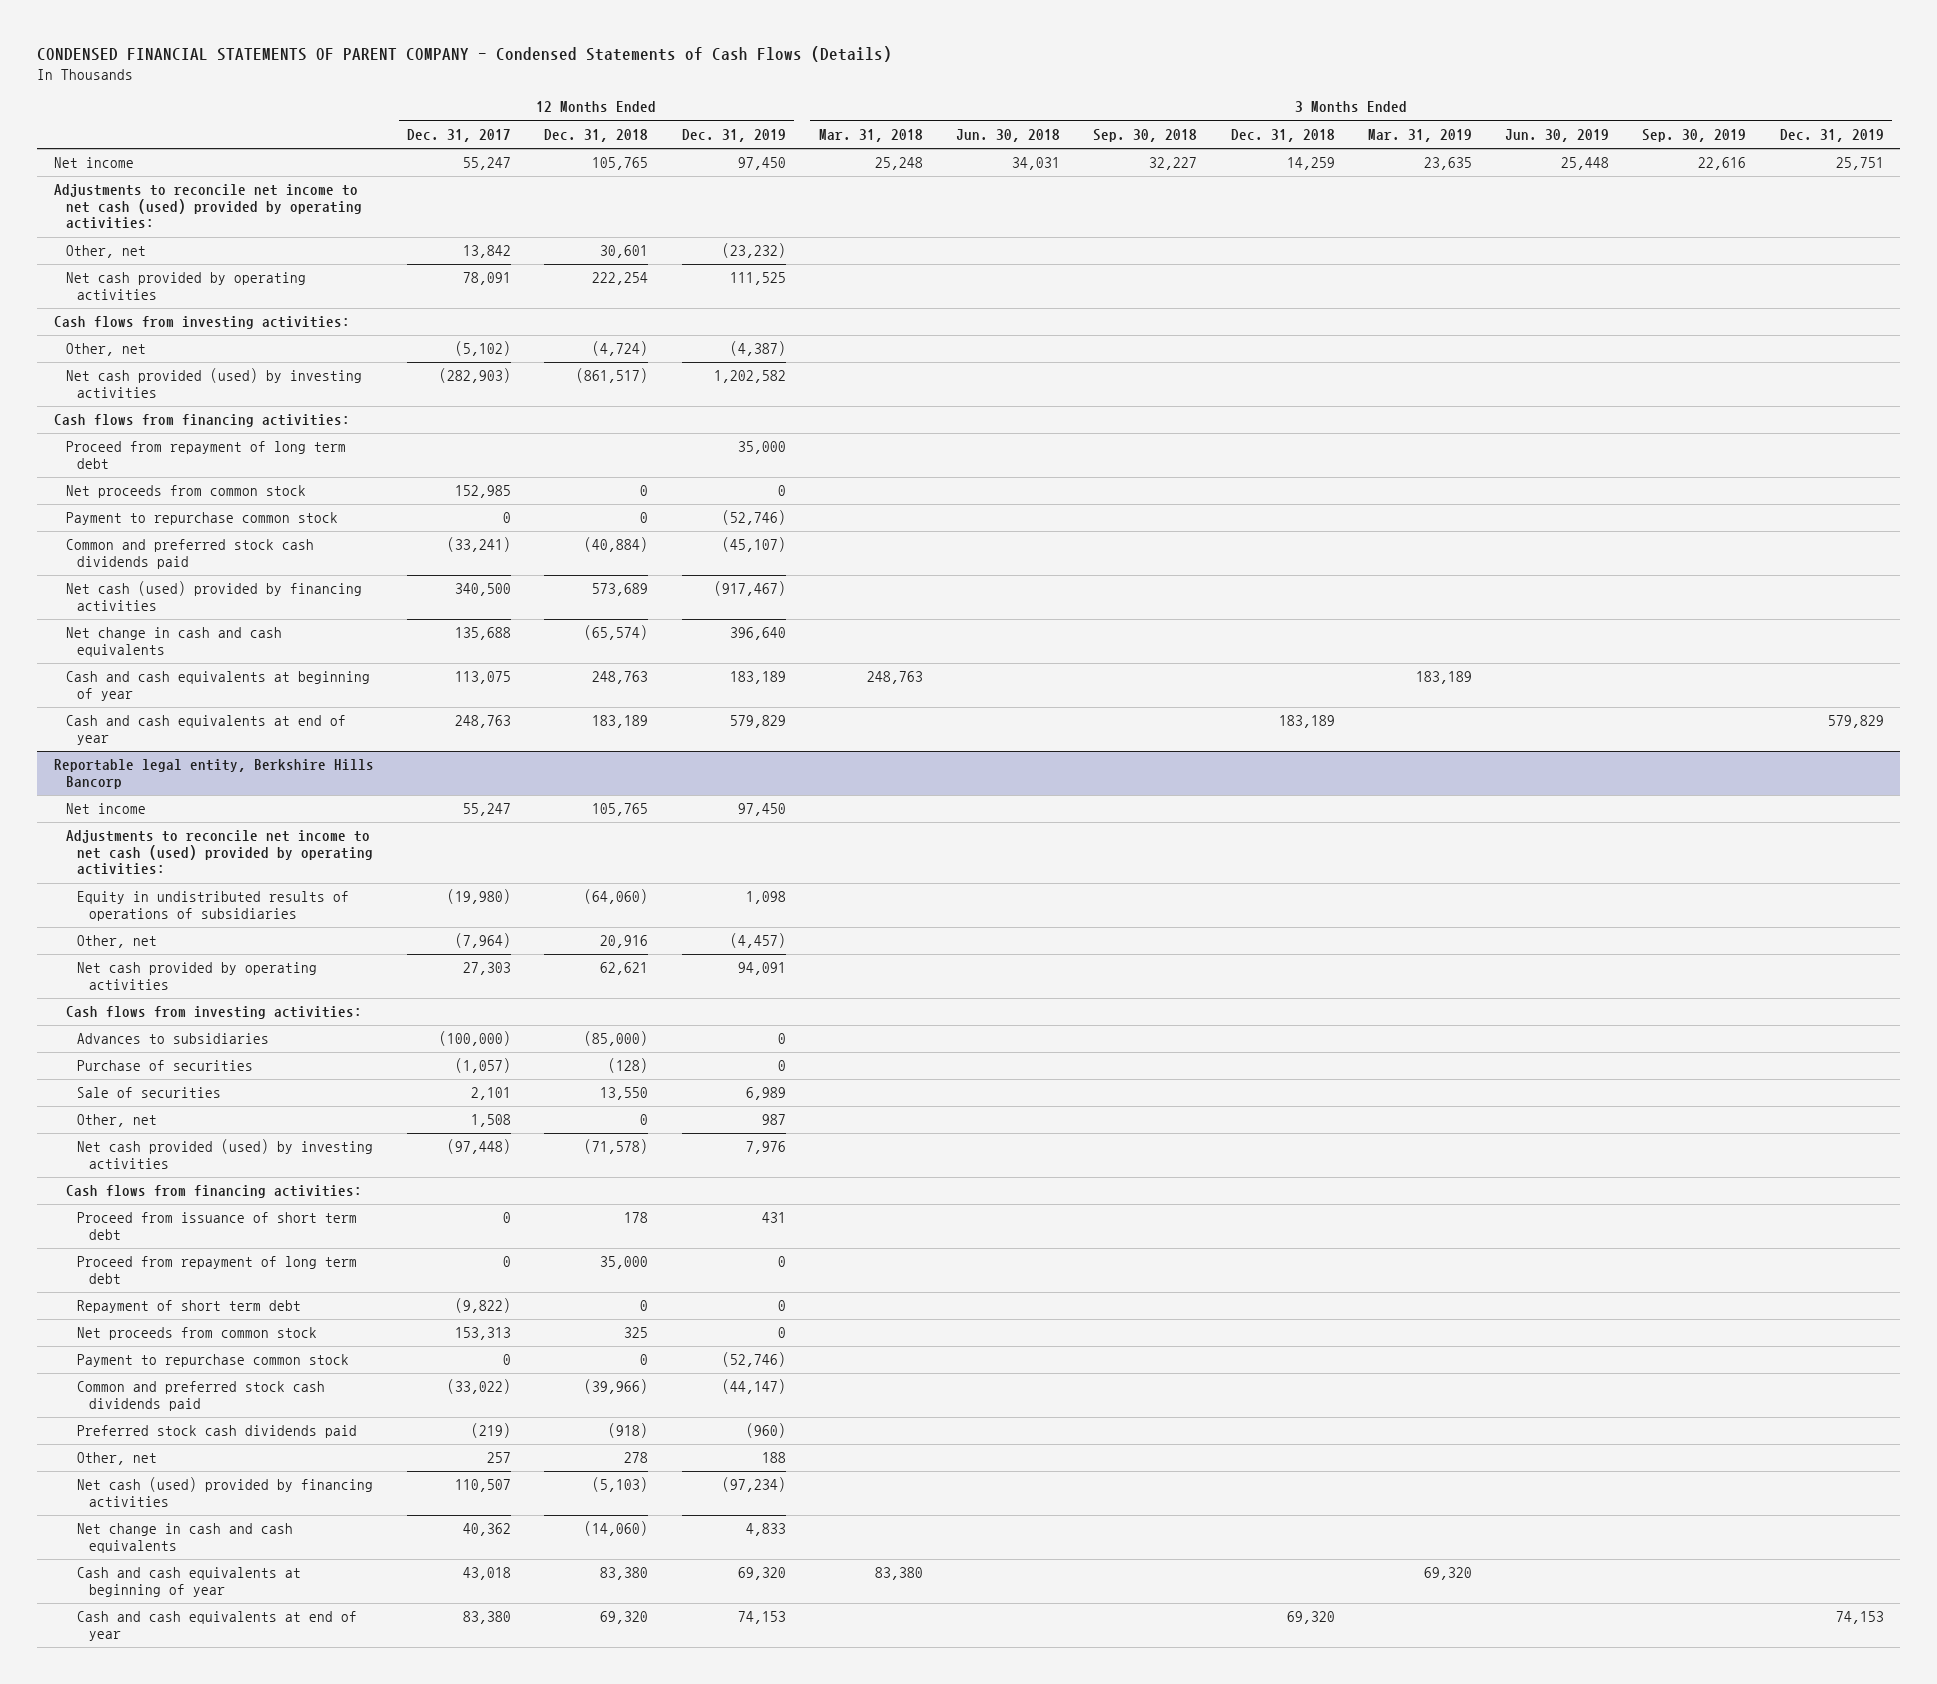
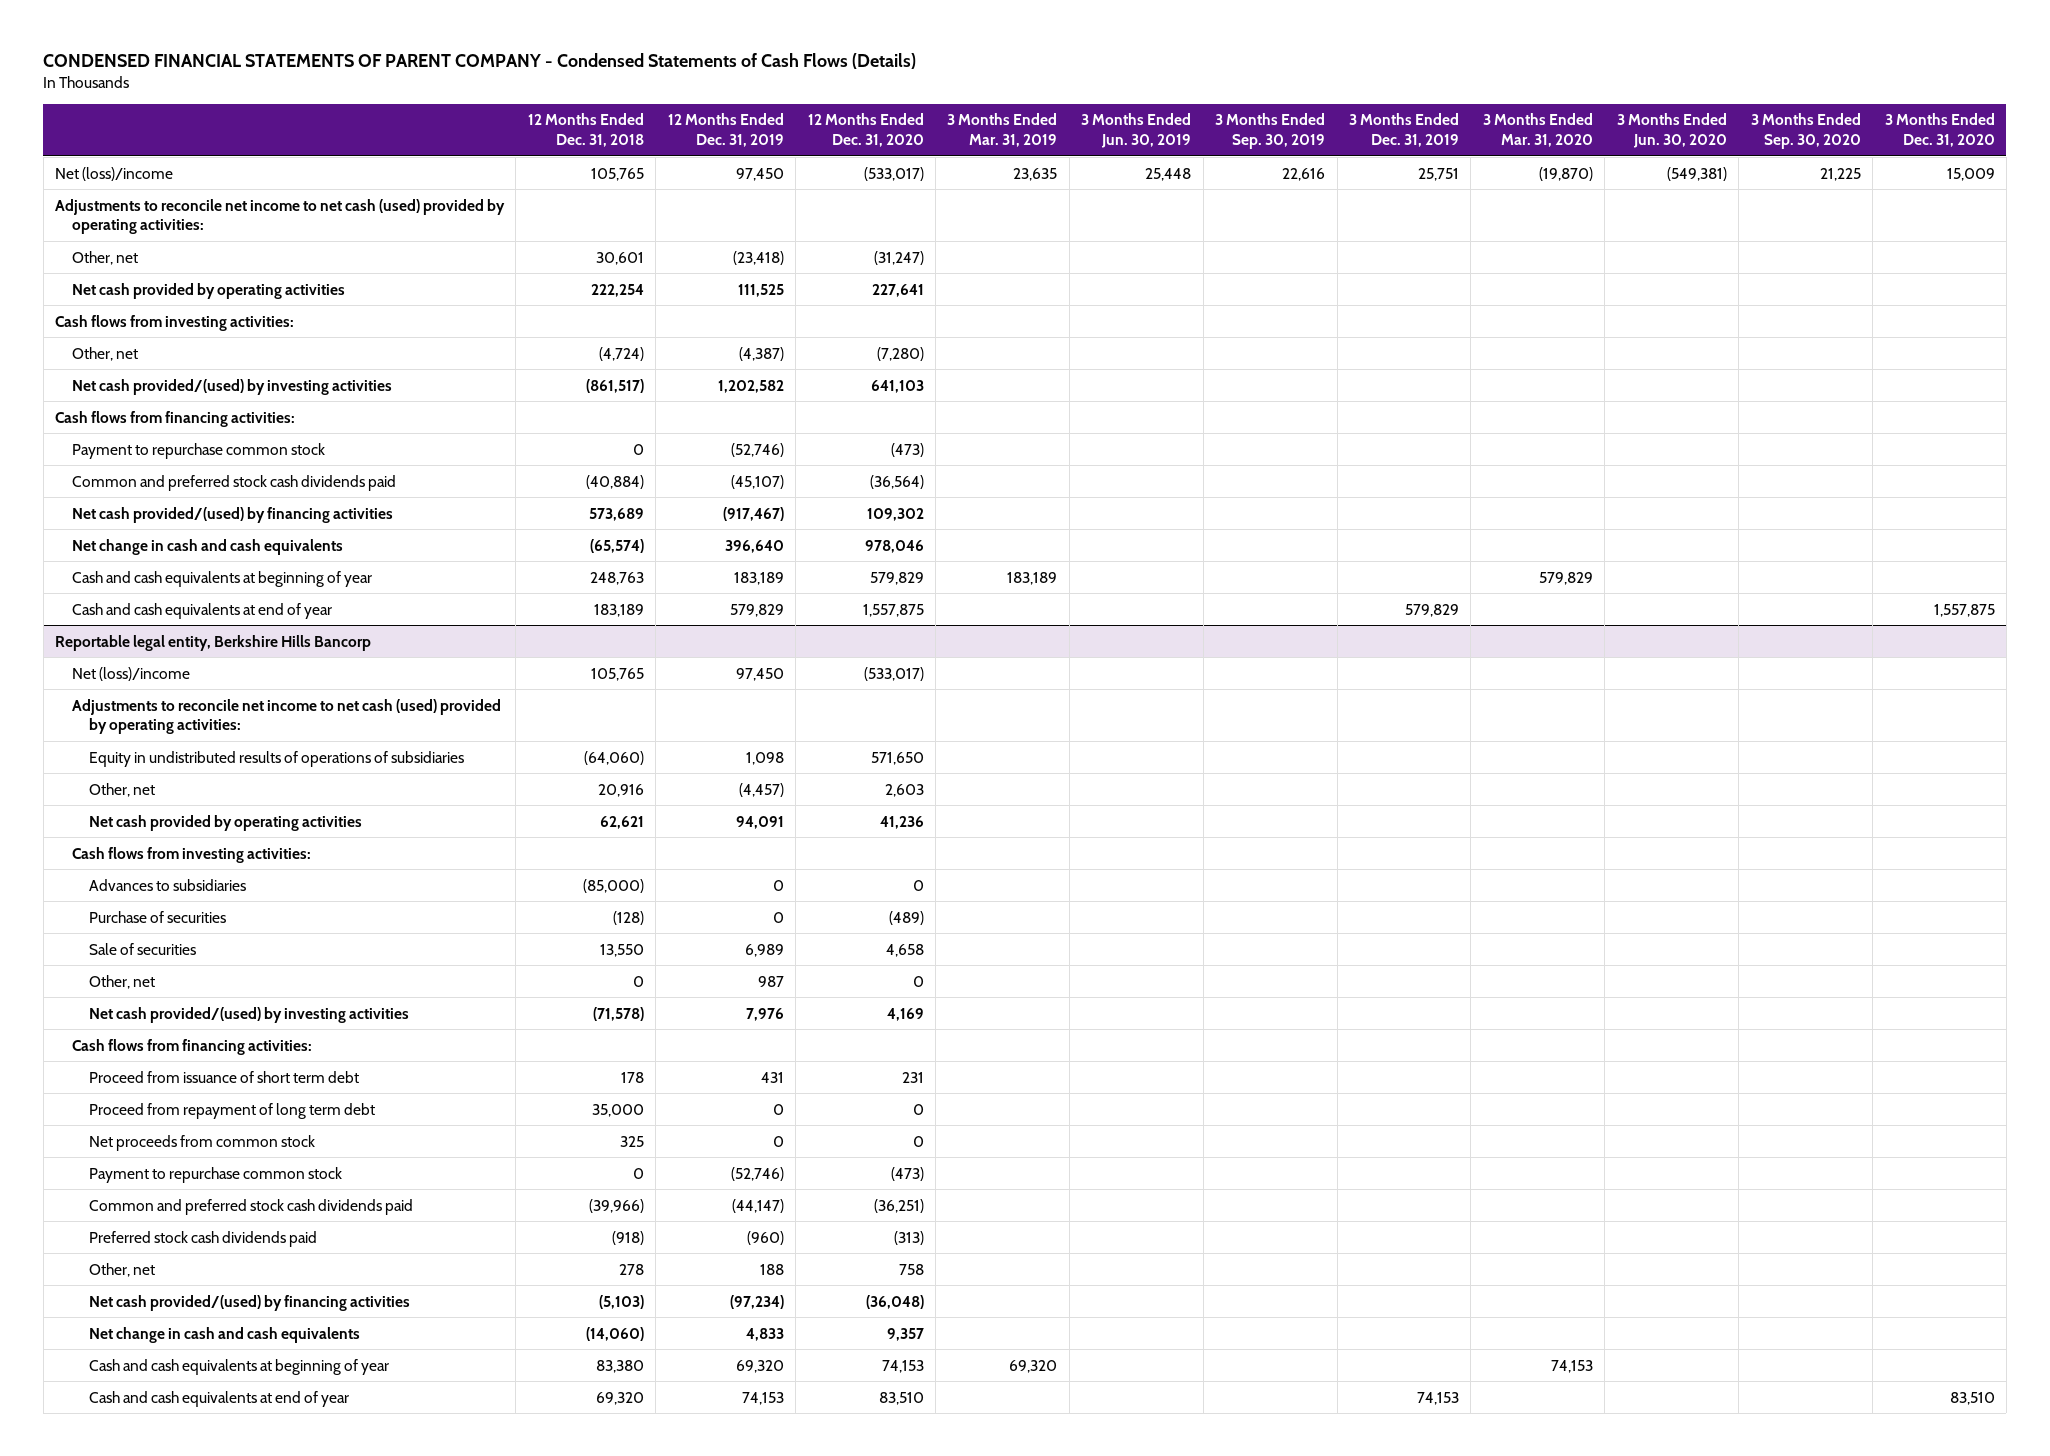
[406,128,511,142] Dec. 31, 2017 -> none
[818,128,923,142] Mar. 31, 2018 -> none
[956,128,1061,142] Jun. 30, 2018 -> none
[1093,128,1198,142] Sep. 30, 2018 -> none
[1230,128,1335,142] Dec. 31, 2018 -> none
none -> [807,113,924,148] 12 Months Ended Dec. 31, 2020
none -> [1482,113,1593,148] 3 Months Ended Mar. 31, 2020
none -> [1616,113,1727,149] 3 Months Ended Jun. 30, 2020
none -> [1750,113,1861,150] 3 Months Ended Sep. 30, 2020
none -> [1884,113,1995,148] 3 Months Ended Dec. 31, 2020
[53,157,134,169] Net income -> [55,166,174,181] Net (loss)/income
[721,243,786,259] (23,232) -> [732,250,784,265] (23,418)
[65,368,362,398] Net cash provided (used) by investing activities -> [72,378,393,395] Net cash provided/(used) by investing activities
[65,441,346,469] Proceed from repayment of long term debt -> none
[65,485,306,499] Net proceeds from common stock -> none
[65,581,362,611] Net cash (used) provided by financing activities -> [72,506,394,523] Net cash provided/(used) by financing activities
[65,803,146,815] Net income -> [72,666,191,681] Net (loss)/income
[77,1139,374,1169] Net cash provided (used) by investing activities -> [89,1006,410,1023] Net cash provided/(used) by investing activities
[77,1300,302,1314] Repayment of short term debt -> none
[77,1477,374,1507] Net cash (used) provided by financing activities -> [89,1294,411,1311] Net cash provided/(used) by financing activities

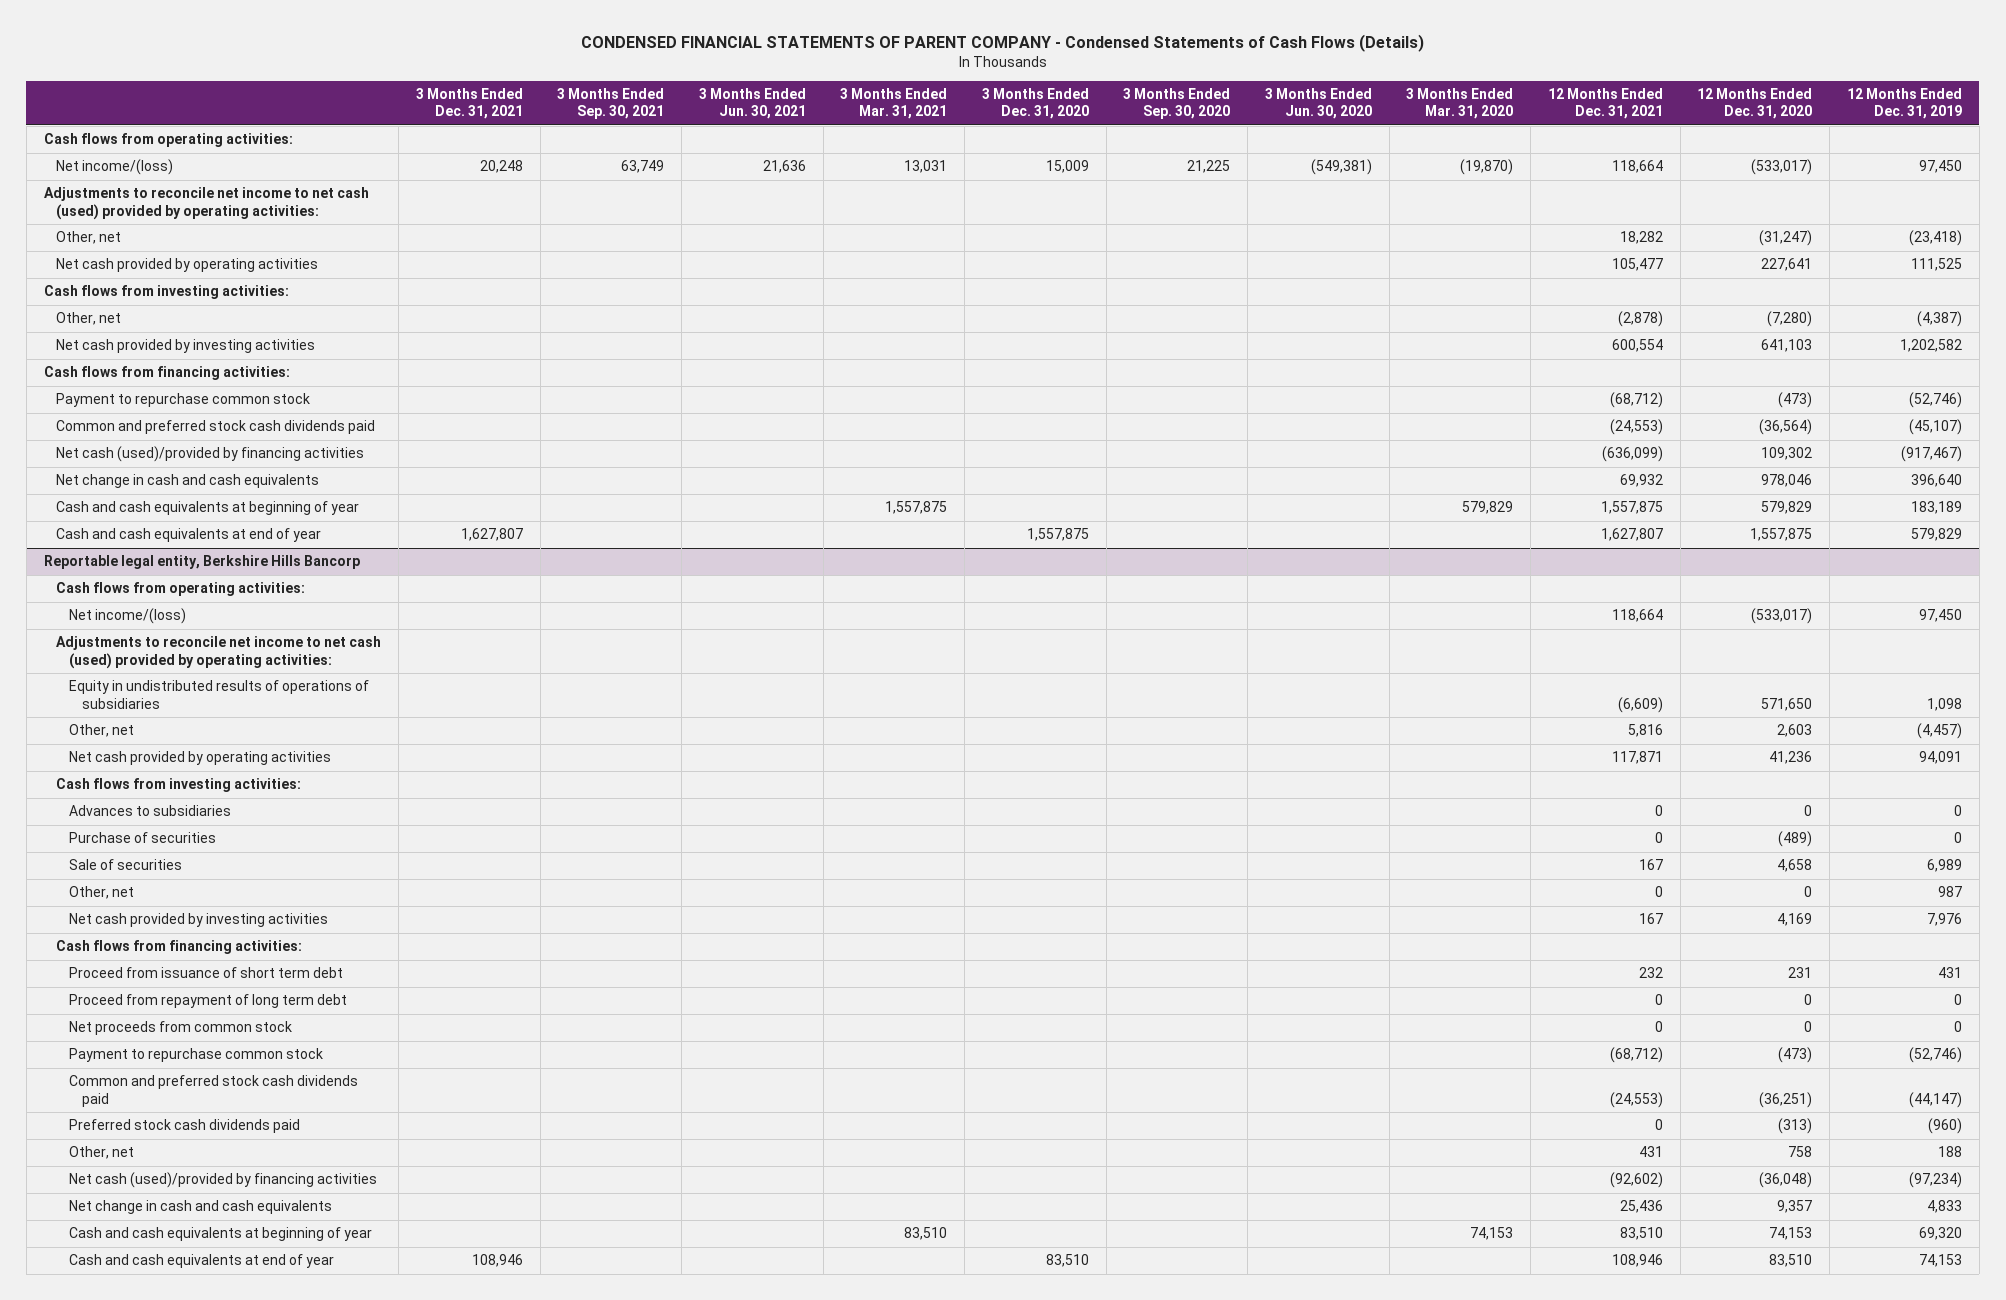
[527,113,644,148] 12 Months Ended Dec. 31, 2018 -> none
[947,113,1058,148] 3 Months Ended Mar. 31, 2019 -> none
[1081,113,1192,149] 3 Months Ended Jun. 30, 2019 -> none
[1215,113,1326,150] 3 Months Ended Sep. 30, 2019 -> none
[1349,113,1460,148] 3 Months Ended Dec. 31, 2019 -> none
none -> [415,88,523,120] 3 Months Ended Dec. 31, 2021
none -> [557,88,665,120] 3 Months Ended Sep. 30, 2021
none -> [698,88,806,120] 3 Months Ended Jun. 30, 2021
none -> [840,88,948,120] 3 Months Ended Mar. 31, 2021
none -> [1547,88,1663,120] 12 Months Ended Dec. 31, 2021
none -> [43,133,293,148] Cash flows from operating activities:
[55,166,174,181] Net (loss)/income -> [56,159,174,176] Net income/(loss)
[72,378,393,395] Net cash provided/(used) by investing activities -> [56,339,316,354] Net cash provided by investing activities
[72,506,394,523] Net cash provided/(used) by financing activities -> [56,446,365,463] Net cash (used)/provided by financing activities
none -> [56,582,306,597] Cash flows from operating activities:
[72,666,191,681] Net (loss)/income -> [69,608,187,625] Net income/(loss)
[89,1006,410,1023] Net cash provided/(used) by investing activities -> [69,913,329,928] Net cash provided by investing activities
[89,1294,411,1311] Net cash provided/(used) by financing activities -> [69,1172,378,1189] Net cash (used)/provided by financing activities

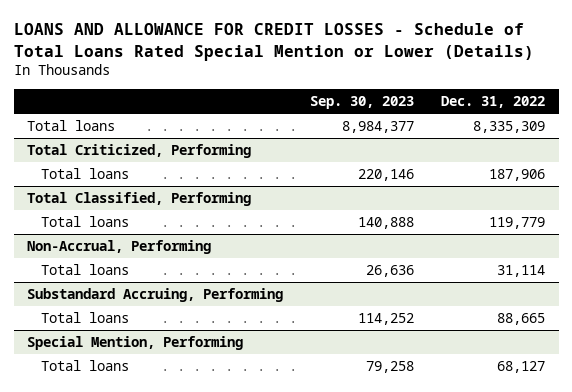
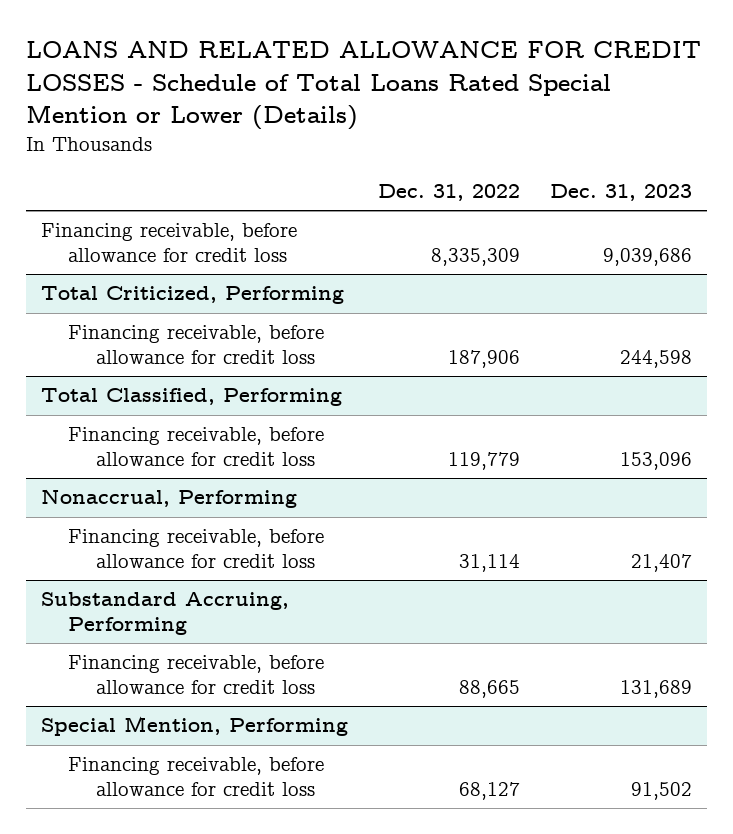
[13,23,534,61] LOANS AND ALLOWANCE FOR CREDIT LOSSES - Schedule of Total Loans Rated Special Mention or Lower (Details) -> [25,41,701,130] LOANS AND RELATED ALLOWANCE FOR CREDIT LOSSES - Schedule of Total Loans Rated Special Mention or Lower (Details)
[310,96,415,110] Sep. 30, 2023 -> none
none -> [549,184,692,202] Dec. 31, 2023
[27,120,116,132] Total loans -> [40,223,297,262] Financing receivable, before allowance for credit loss
[40,168,129,180] Total loans -> [68,325,325,364] Financing receivable, before allowance for credit loss
[27,240,212,255] Non-Accrual, Performing -> none
[40,216,129,228] Total loans -> [68,427,325,466] Financing receivable, before allowance for credit loss
none -> [40,489,297,509] Nonaccrual, Performing
[40,264,129,276] Total loans -> [68,529,325,568] Financing receivable, before allowance for credit loss
[40,312,129,324] Total loans -> [68,655,325,694] Financing receivable, before allowance for credit loss
[40,360,129,372] Total loans -> [68,757,325,796] Financing receivable, before allowance for credit loss

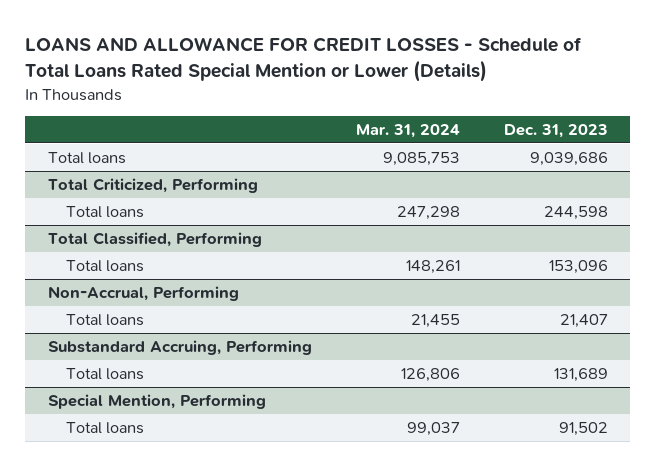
[25,41,701,130] LOANS AND RELATED ALLOWANCE FOR CREDIT LOSSES - Schedule of Total Loans Rated Special Mention or Lower (Details) -> [25,37,583,83] LOANS AND ALLOWANCE FOR CREDIT LOSSES - Schedule of Total Loans Rated Special Mention or Lower (Details)
[377,184,520,202] Dec. 31, 2022 -> none
none -> [355,124,460,139] Mar. 31, 2024
[40,223,297,262] Financing receivable, before allowance for credit loss -> [47,151,126,164] Total loans
[68,325,325,364] Financing receivable, before allowance for credit loss -> [65,205,144,218] Total loans
[40,489,297,509] Nonaccrual, Performing -> none
[68,427,325,466] Financing receivable, before allowance for credit loss -> [65,259,144,272] Total loans
none -> [47,285,239,301] Non-Accrual, Performing
[68,529,325,568] Financing receivable, before allowance for credit loss -> [65,313,144,326] Total loans
[68,655,325,694] Financing receivable, before allowance for credit loss -> [65,367,144,380] Total loans
[68,757,325,796] Financing receivable, before allowance for credit loss -> [65,421,144,434] Total loans

